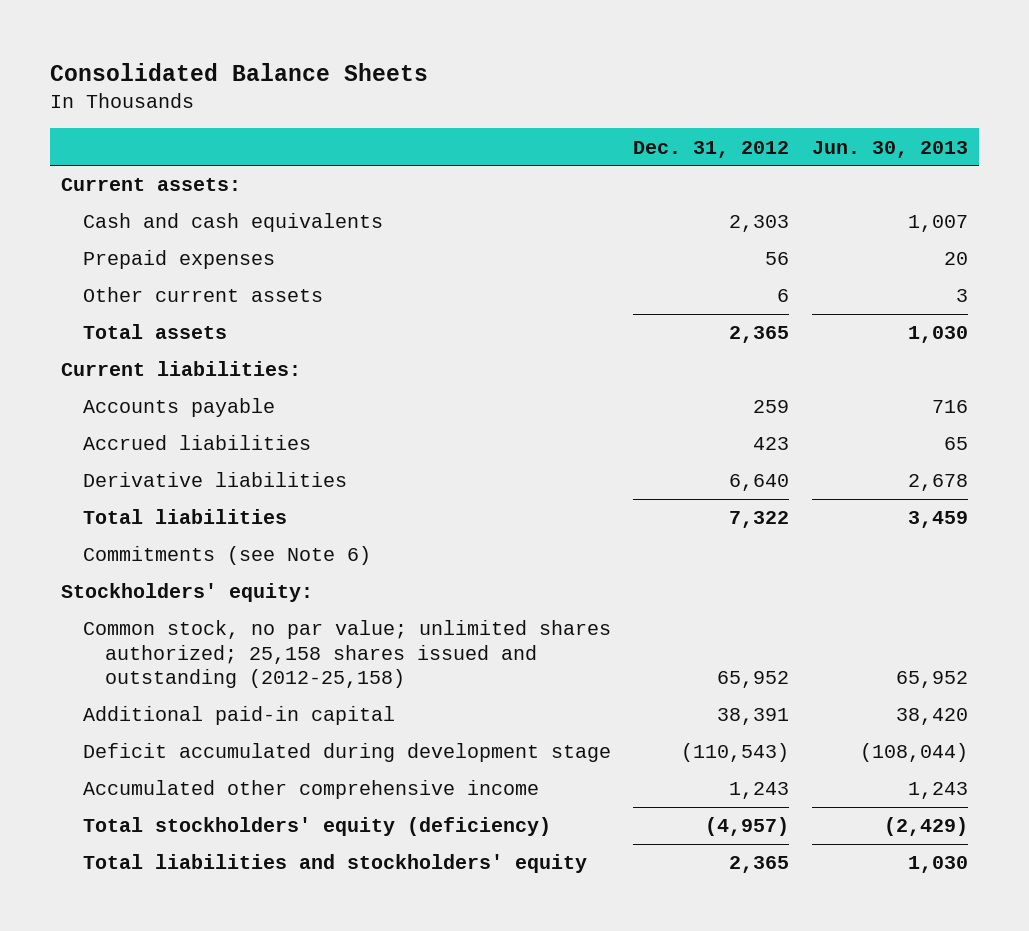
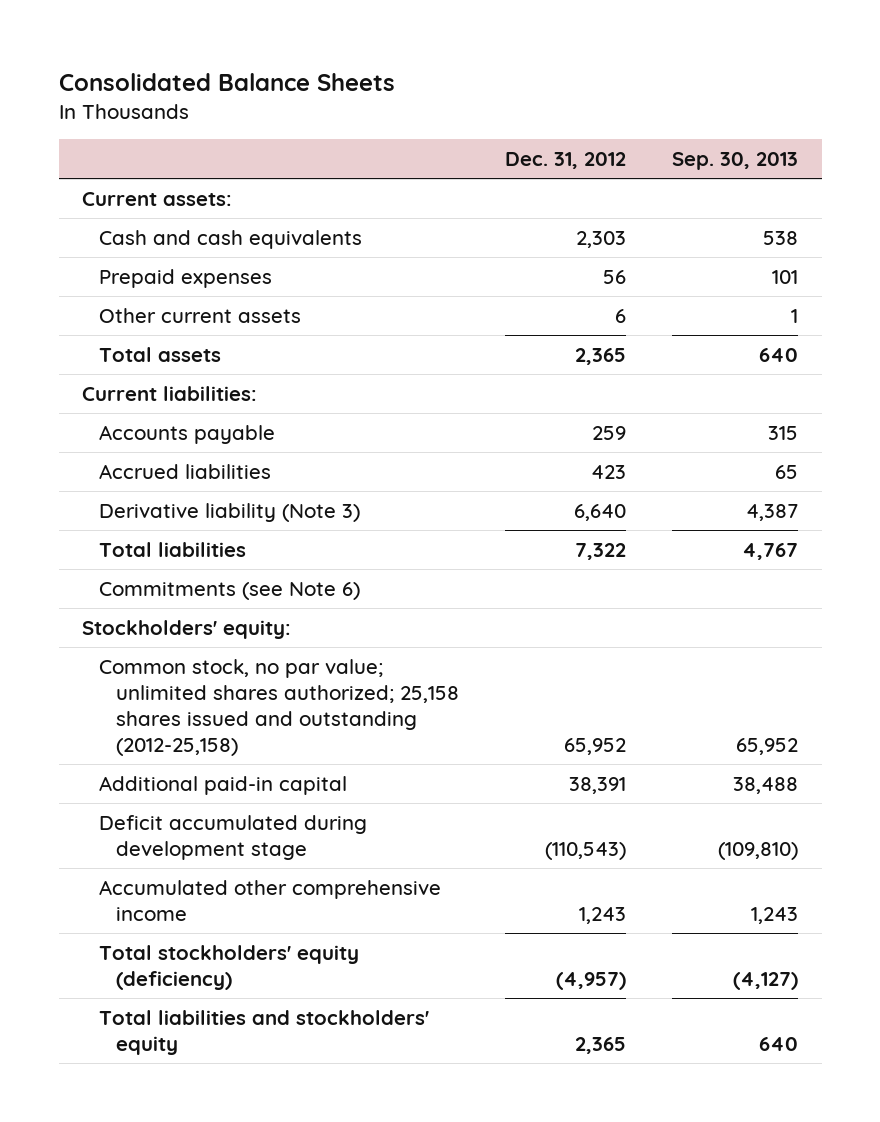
[811,140,968,158] Jun. 30, 2013 -> none
none -> [672,152,799,171] Sep. 30, 2013
[83,472,348,488] Derivative liabilities -> [98,502,360,522] Derivative liability (Note 3)

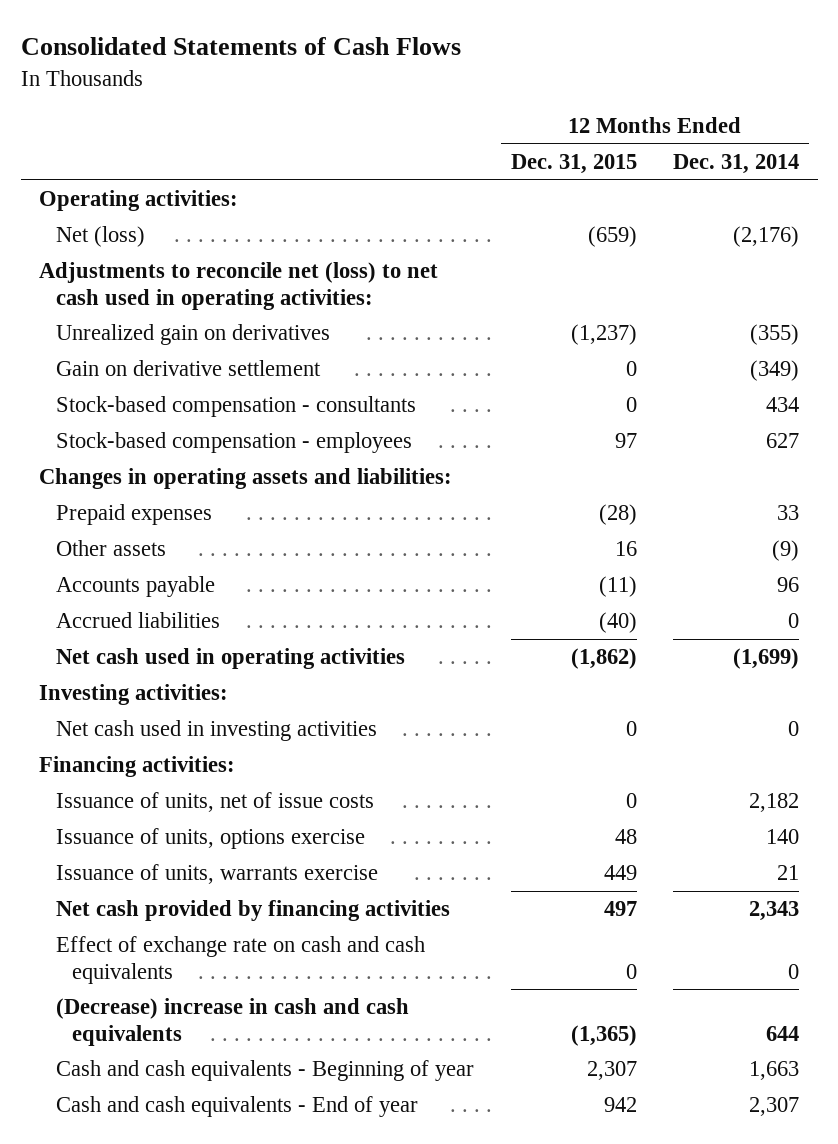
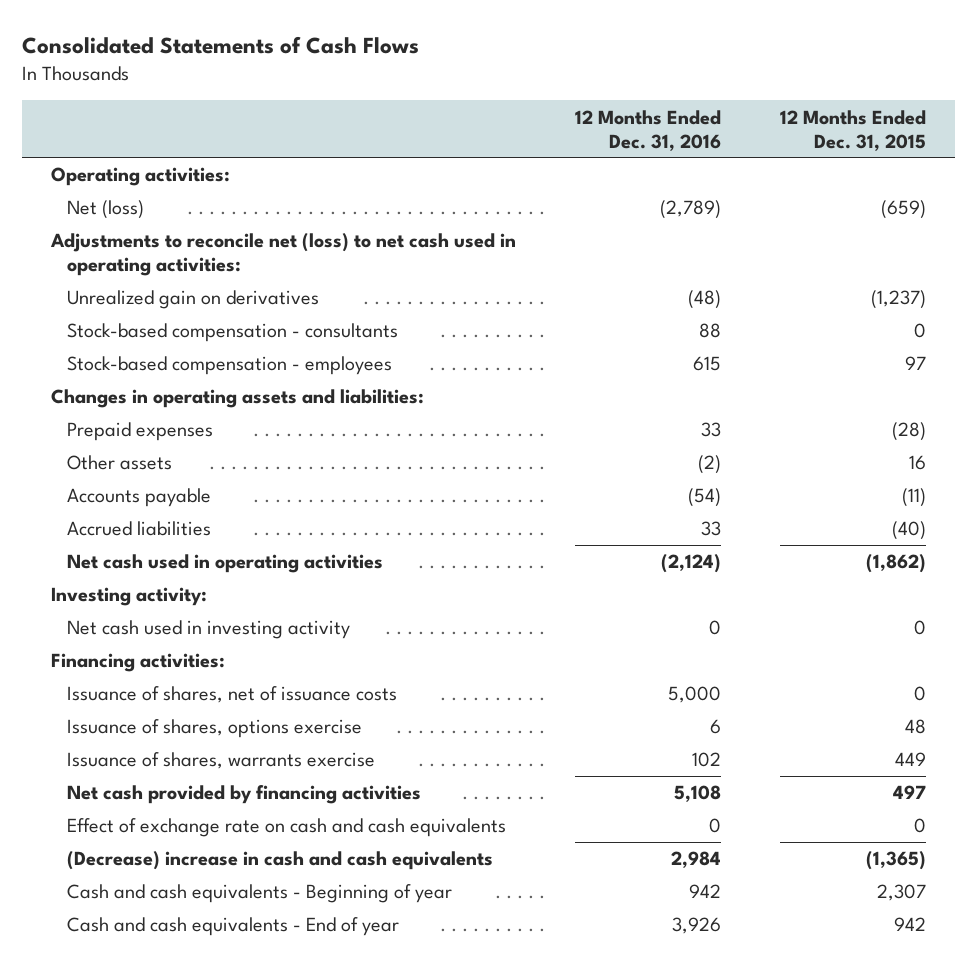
[673,154,800,175] Dec. 31, 2014 -> none
none -> [574,109,721,151] 12 Months Ended Dec. 31, 2016
[55,360,321,377] Gain on derivative settlement -> none
[38,684,228,706] Investing activities: -> none
none -> [50,587,207,607] Investing activity:
[55,720,377,742] Net cash used in investing activities -> [66,620,350,640] Net cash used in investing activity
[55,792,374,813] Issuance of units, net of issue costs -> [66,686,397,704] Issuance of shares, net of issuance costs
[55,828,365,850] Issuance of units, options exercise -> [66,719,362,739] Issuance of shares, options exercise
[55,864,378,885] Issuance of units, warrants exercise -> [66,752,375,770] Issuance of shares, warrants exercise

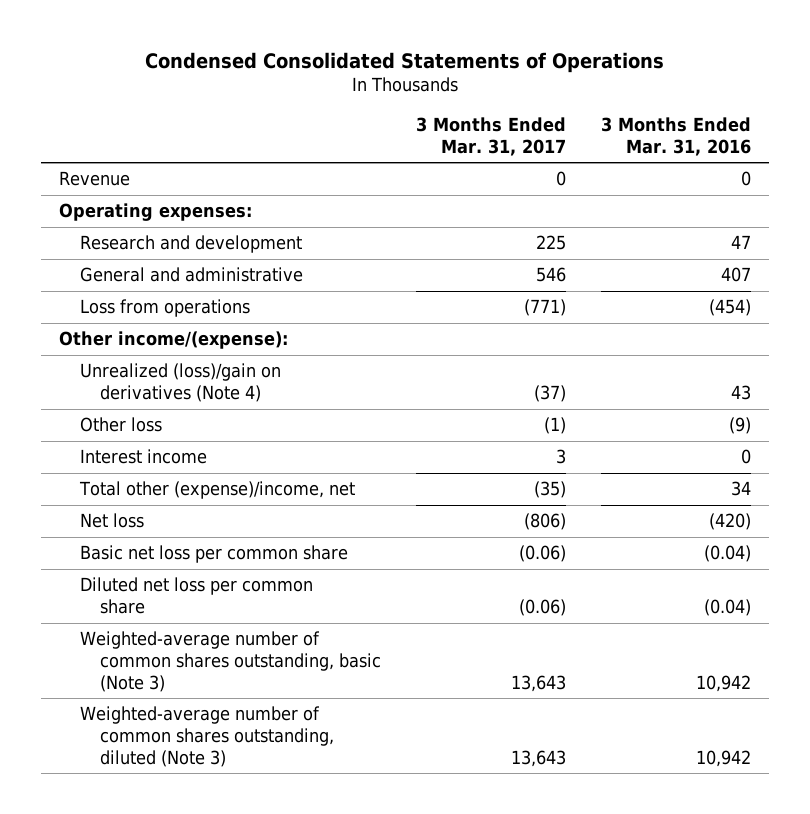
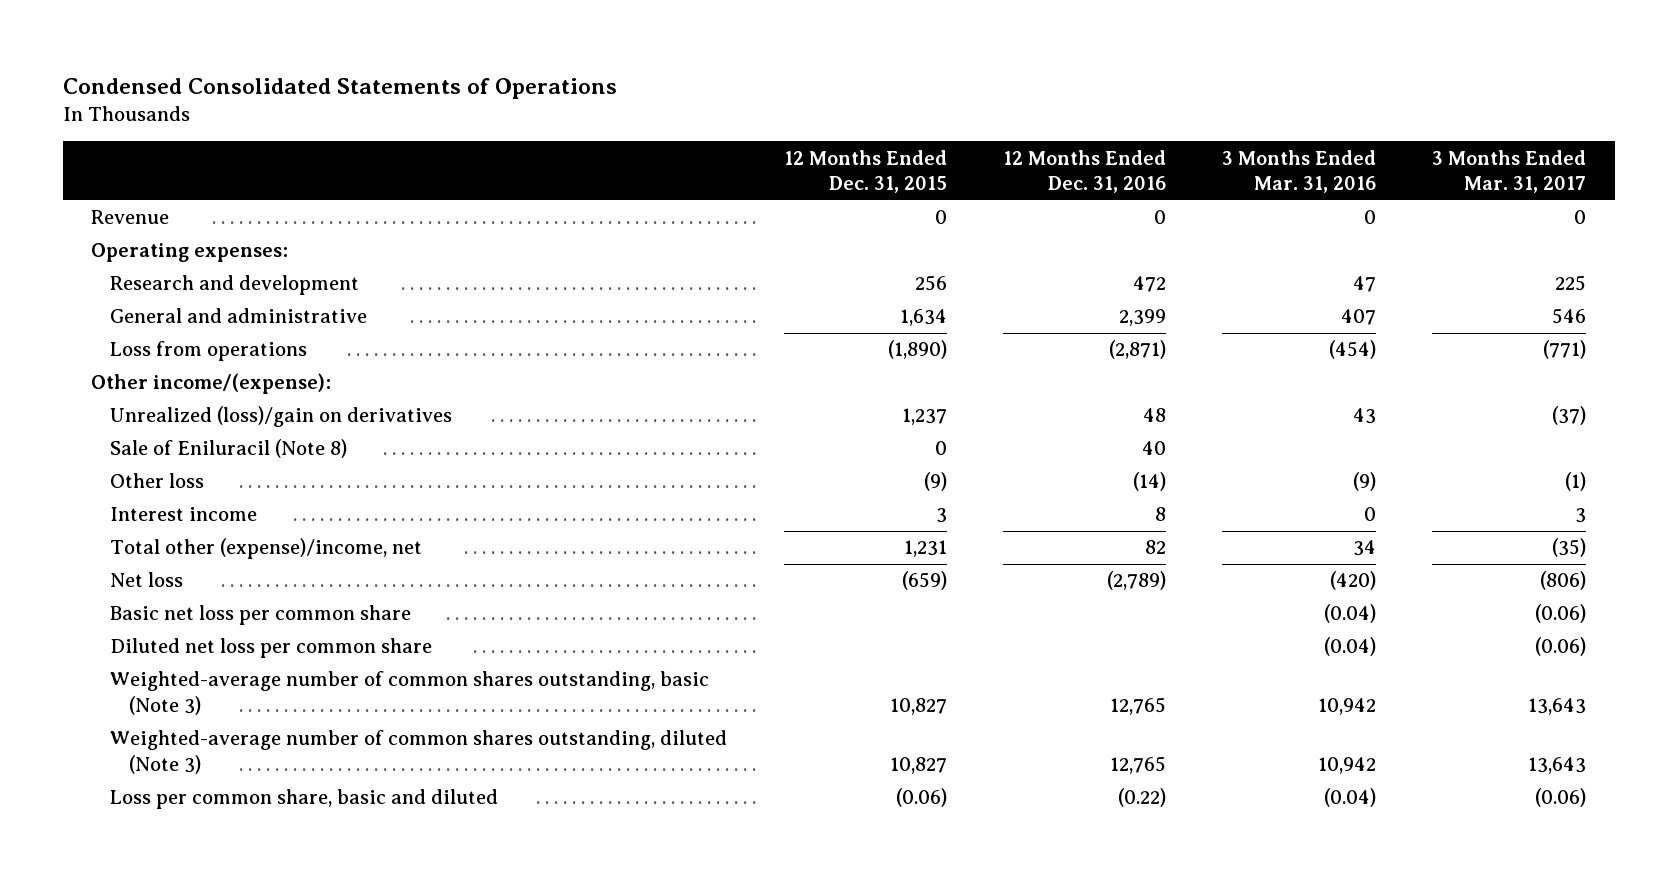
none -> [783,149,947,194] 12 Months Ended Dec. 31, 2015
none -> [1002,149,1166,194] 12 Months Ended Dec. 31, 2016
[79,363,281,402] Unrealized (loss)/gain on derivatives (Note 4) -> [110,406,453,428] Unrealized (loss)/gain on derivatives
none -> [110,439,348,459] Sale of Eniluracil (Note 8)
none -> [110,789,499,810] Loss per common share, basic and diluted

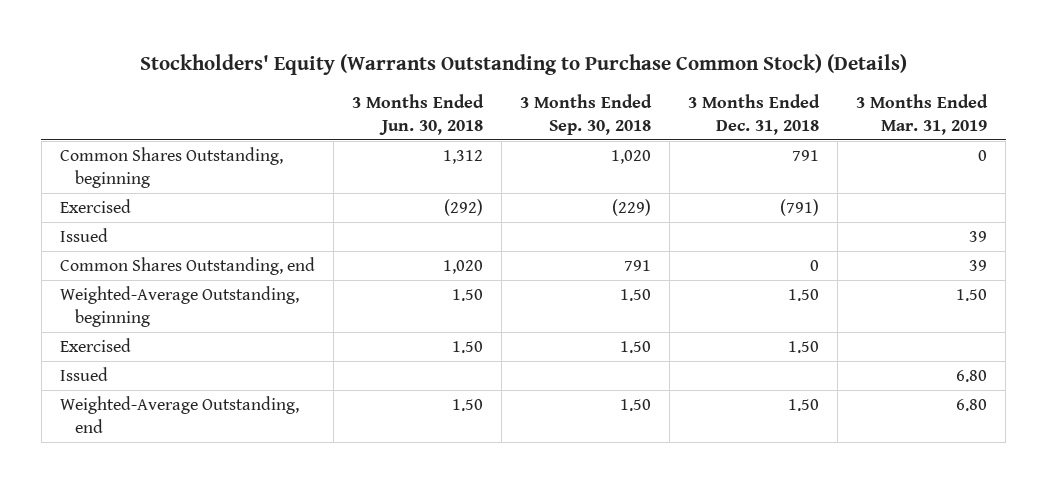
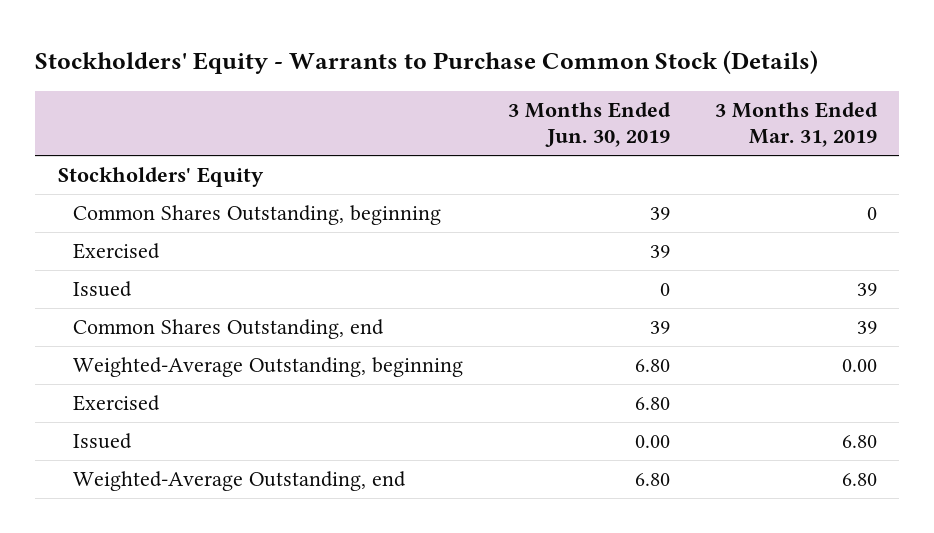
[139,53,907,75] Stockholders' Equity (Warrants Outstanding to Purchase Common Stock) (Details) -> [35,50,819,75] Stockholders' Equity - Warrants to Purchase Common Stock (Details)
[352,93,485,135] 3 Months Ended Jun. 30, 2018 -> none
[520,93,653,135] 3 Months Ended Sep. 30, 2018 -> none
[688,93,821,135] 3 Months Ended Dec. 31, 2018 -> none
none -> [507,102,671,148] 3 Months Ended Jun. 30, 2019
none -> [57,166,264,187] Stockholders' Equity
[956,289,988,302] 1.50 -> [841,358,877,372] 0.00

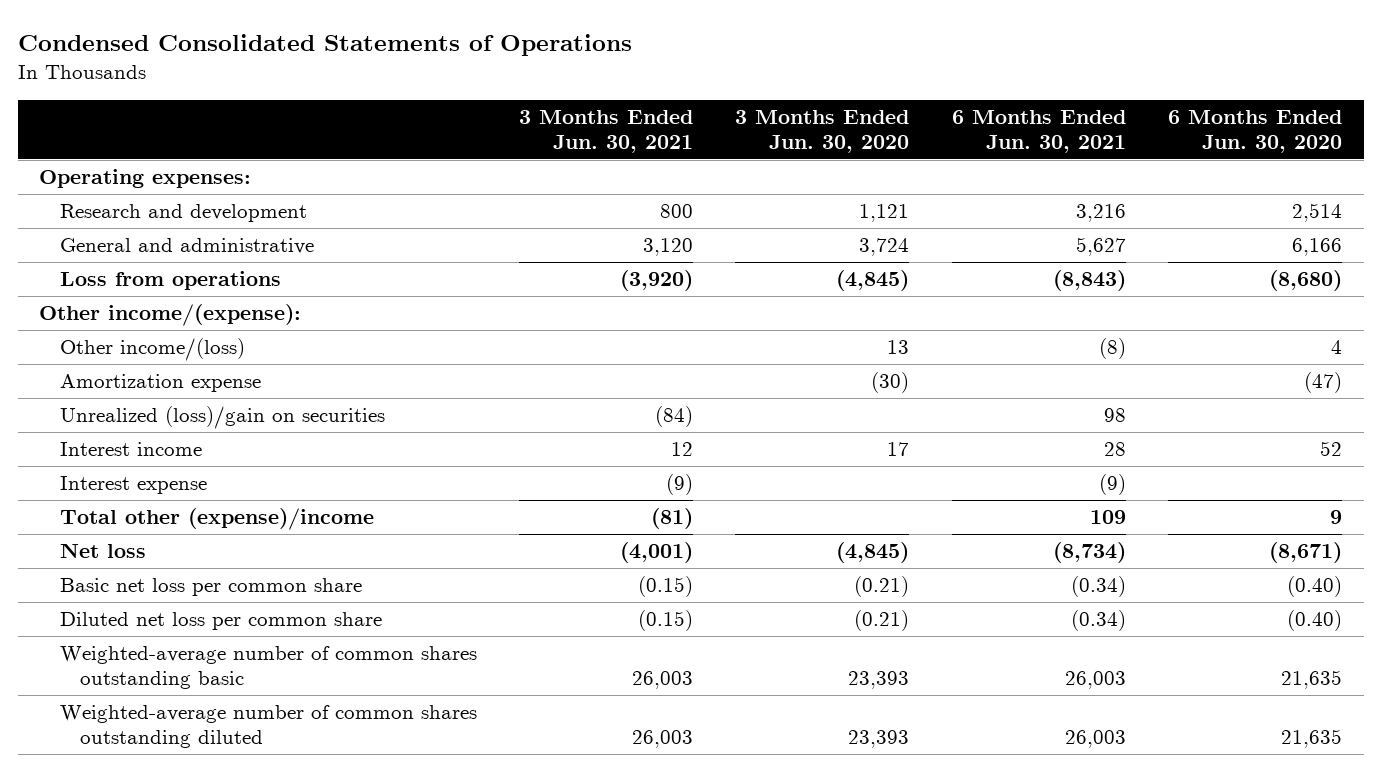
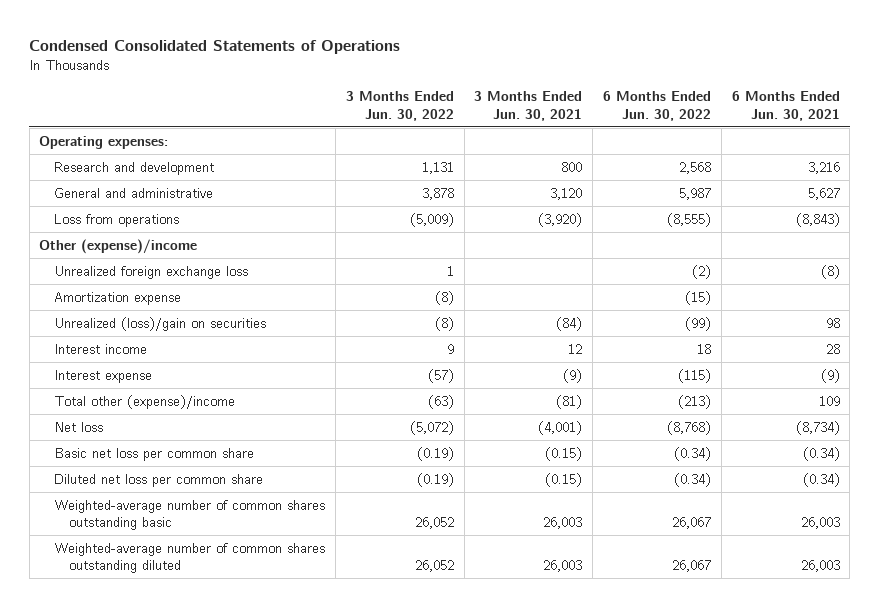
[735,110,910,154] 3 Months Ended Jun. 30, 2020 -> none
[1168,110,1343,154] 6 Months Ended Jun. 30, 2020 -> none
none -> [345,91,454,121] 3 Months Ended Jun. 30, 2022
none -> [603,91,712,121] 6 Months Ended Jun. 30, 2022
[59,338,245,362] Other income/(loss) -> none
[39,304,302,327] Other income/(expense): -> [39,238,198,254] Other (expense)/income
none -> [54,265,249,279] Unrealized foreign exchange loss

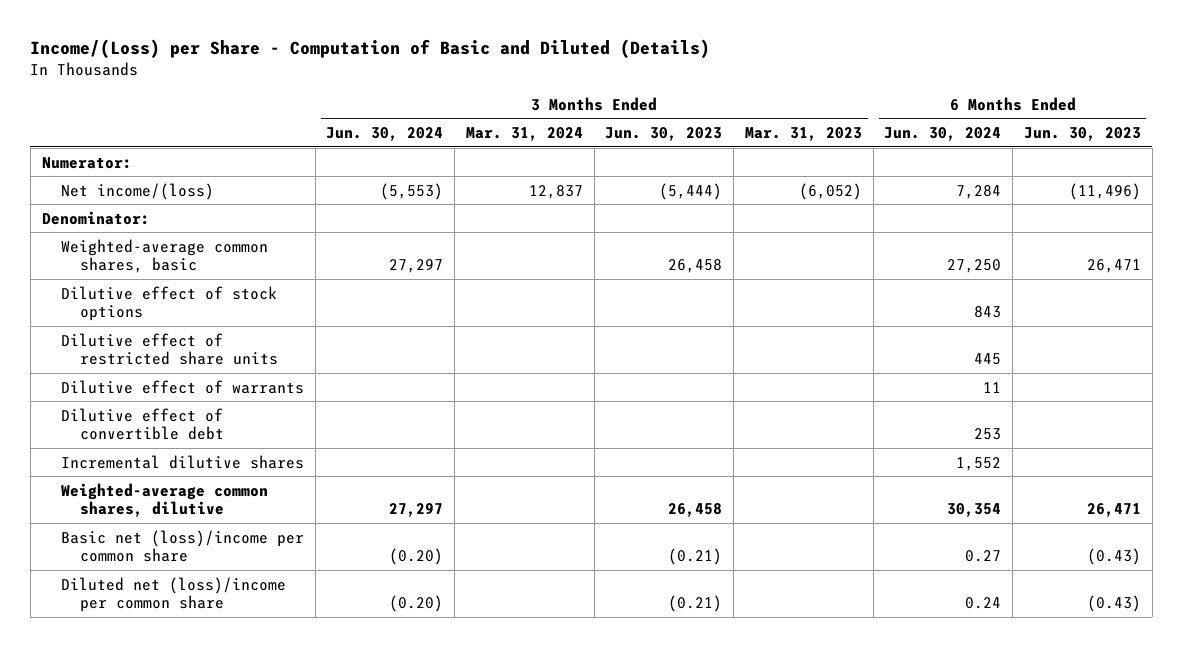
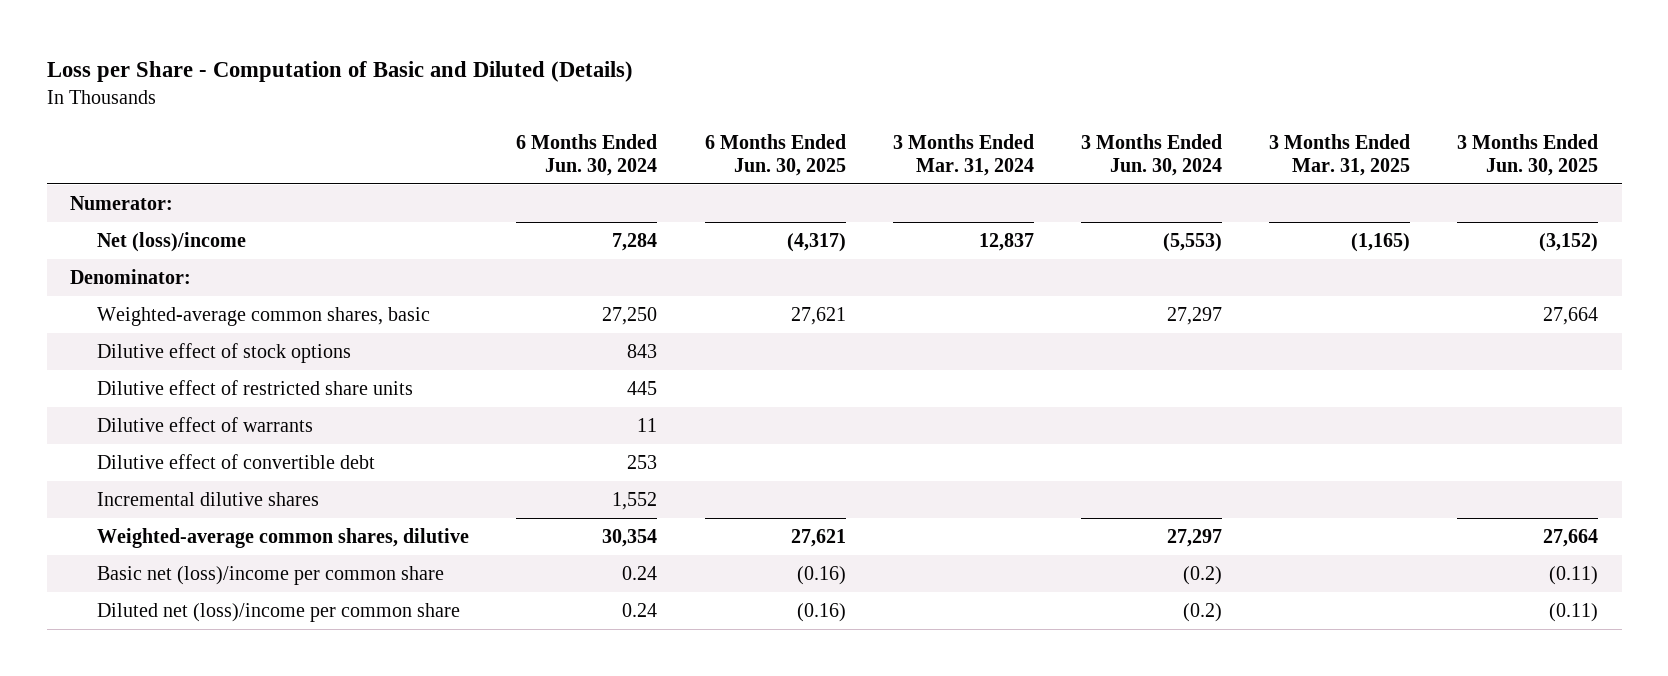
[30,39,711,59] Income/(Loss) per Share - Computation of Basic and Diluted (Details) -> [46,61,633,83] Loss per Share - Computation of Basic and Diluted (Details)
[605,127,723,142] Jun. 30, 2023 -> none
[744,127,862,142] Mar. 31, 2023 -> none
[1023,127,1141,142] Jun. 30, 2023 -> none
none -> [704,133,846,176] 6 Months Ended Jun. 30, 2025
none -> [1268,133,1410,176] 3 Months Ended Mar. 31, 2025
none -> [1457,133,1599,176] 3 Months Ended Jun. 30, 2025
[61,182,215,200] Net income/(loss) -> [97,232,247,253] Net (loss)/income
[389,548,444,566] (0.20) -> [1182,566,1222,586] (0.2)
[965,550,1002,563] 0.27 -> [622,566,658,581] 0.24
[389,595,444,613] (0.20) -> [1182,603,1222,623] (0.2)

